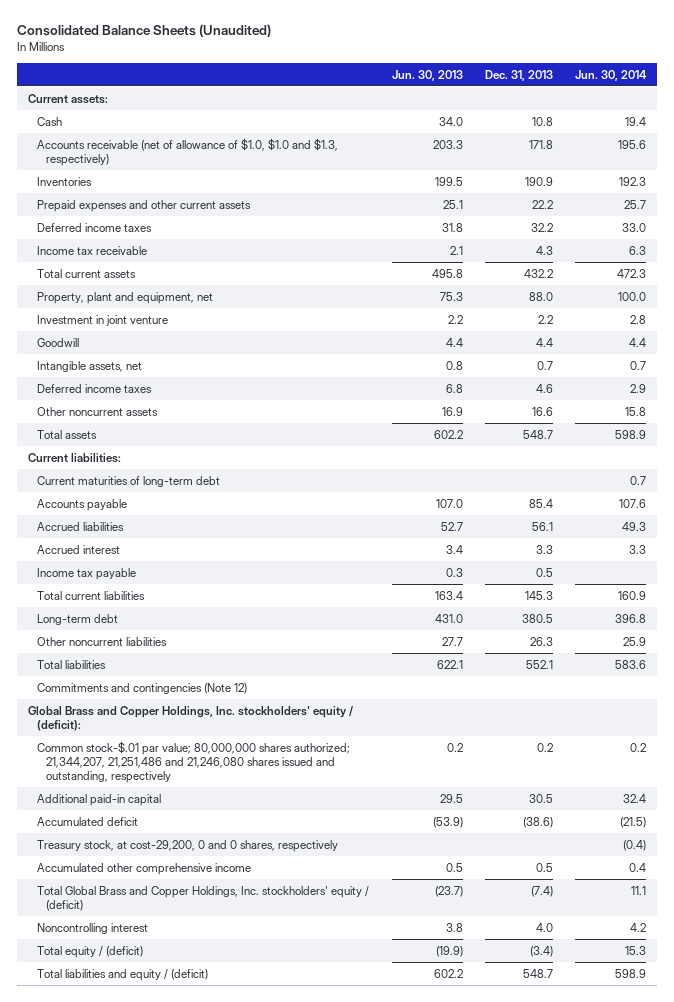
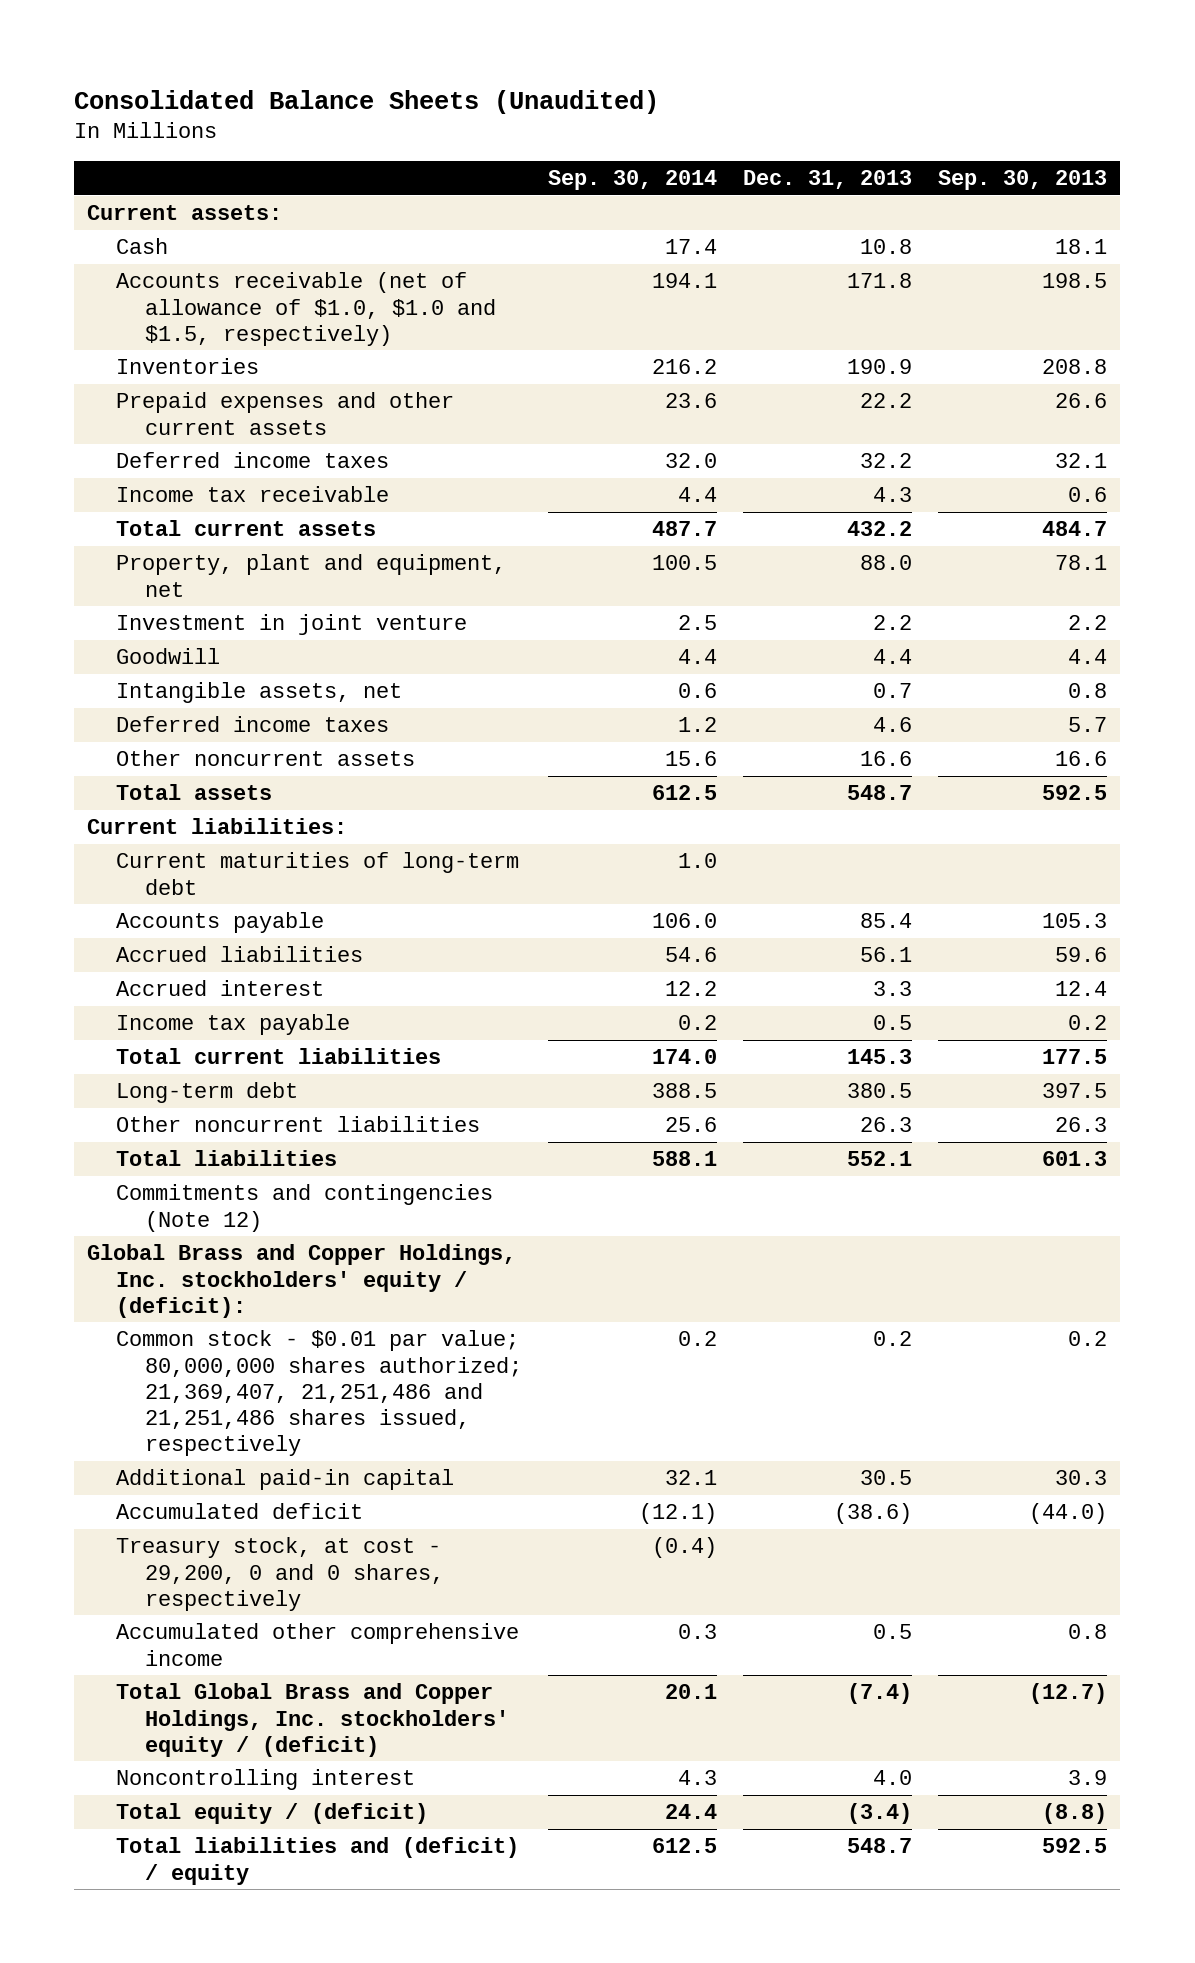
[391,69,463,81] Jun. 30, 2013 -> none
[575,69,648,81] Jun. 30, 2014 -> none
none -> [548,169,718,190] Sep. 30, 2014
none -> [938,169,1108,190] Sep. 30, 2013
[37,137,339,166] Accounts receivable (net of allowance of $1.0, $1.0 and $1.3, respectively) -> [116,272,497,346] Accounts receivable (net of allowance of $1.0, $1.0 and $1.5, respectively)
[37,740,351,784] Common stock-$.01 par value; 80,000,000 shares authorized; 21,344,207, 21,251,486 and 21,246,080 shares issued and outstanding, respectively -> [116,1330,523,1457] Common stock - $0.01 par value; 80,000,000 shares authorized; 21,369,407, 21,251,486 and 21,251,486 shares issued, respectively
[37,839,339,852] Treasury stock, at cost-29,200, 0 and 0 shares, respectively -> [116,1537,445,1611] Treasury stock, at cost - 29,200, 0 and 0 shares, respectively
[37,968,209,981] Total liabilities and equity / (deficit) -> [116,1837,520,1885] Total liabilities and (deficit) / equity

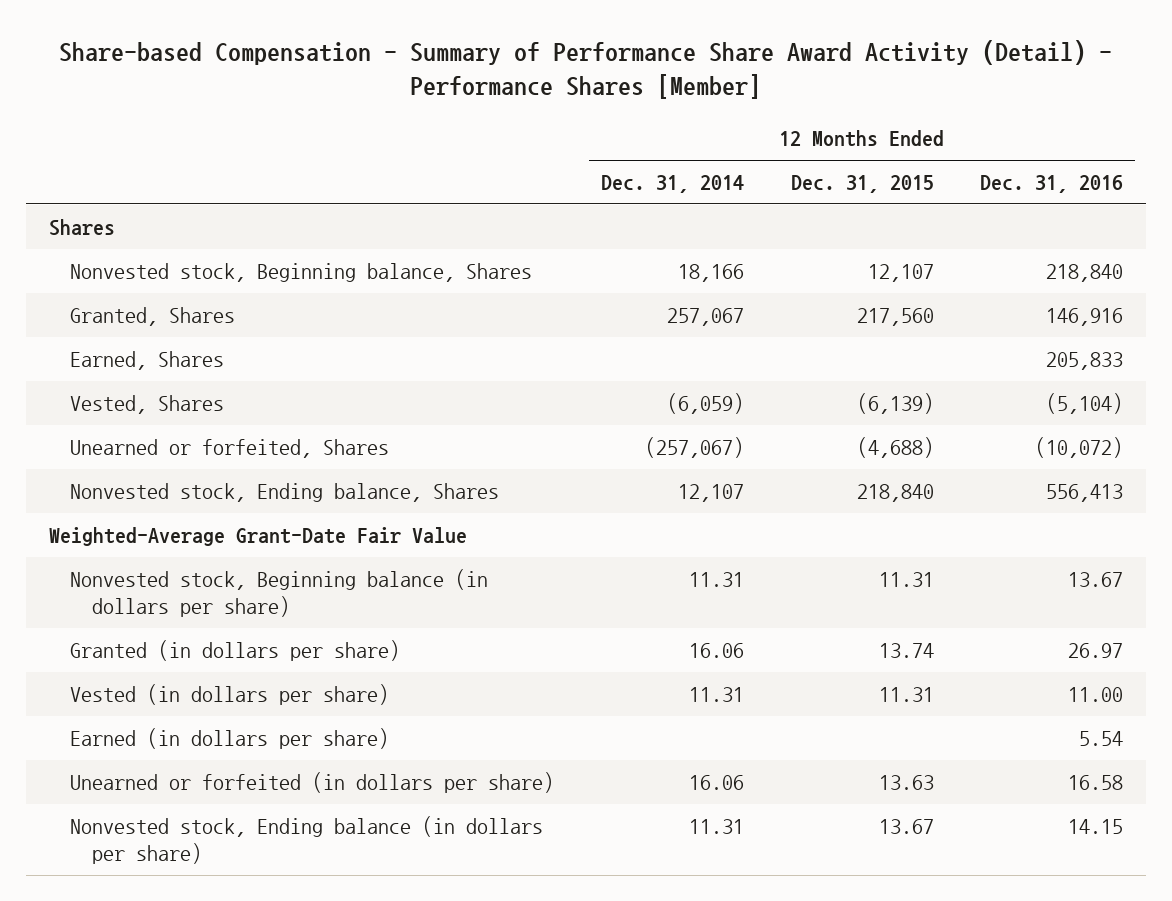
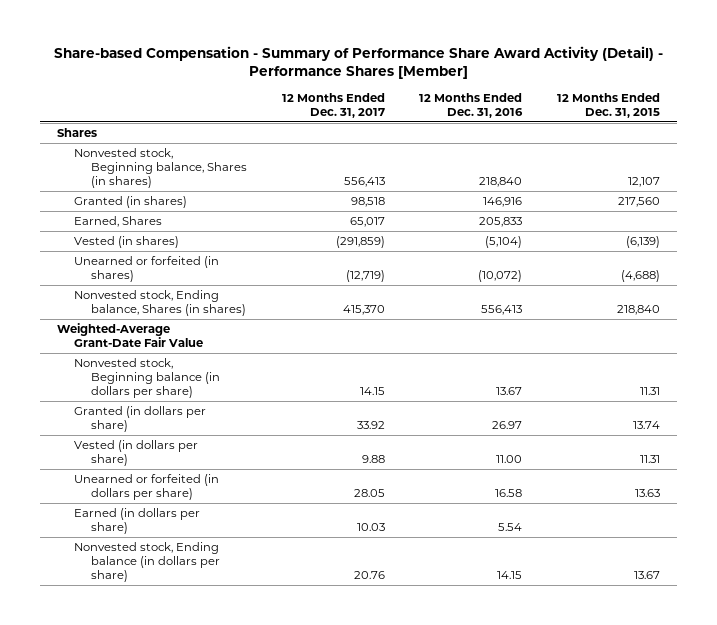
[600,174,744,193] Dec. 31, 2014 -> none
none -> [281,92,385,118] 12 Months Ended Dec. 31, 2017
[70,262,533,282] Nonvested stock, Beginning balance, Shares -> [73,148,247,189] Nonvested stock, Beginning balance, Shares (in shares)
[70,306,236,326] Granted, Shares -> [73,196,187,209] Granted (in shares)
[70,394,225,414] Vested, Shares -> [73,236,179,249] Vested (in shares)
[70,438,390,458] Unearned or forfeited, Shares -> [73,256,219,283] Unearned or forfeited (in shares)
[70,482,500,502] Nonvested stock, Ending balance, Shares -> [73,290,246,317] Nonvested stock, Ending balance, Shares (in shares)
[70,727,390,749] Earned (in dollars per share) -> [73,508,200,535] Earned (in dollars per share)

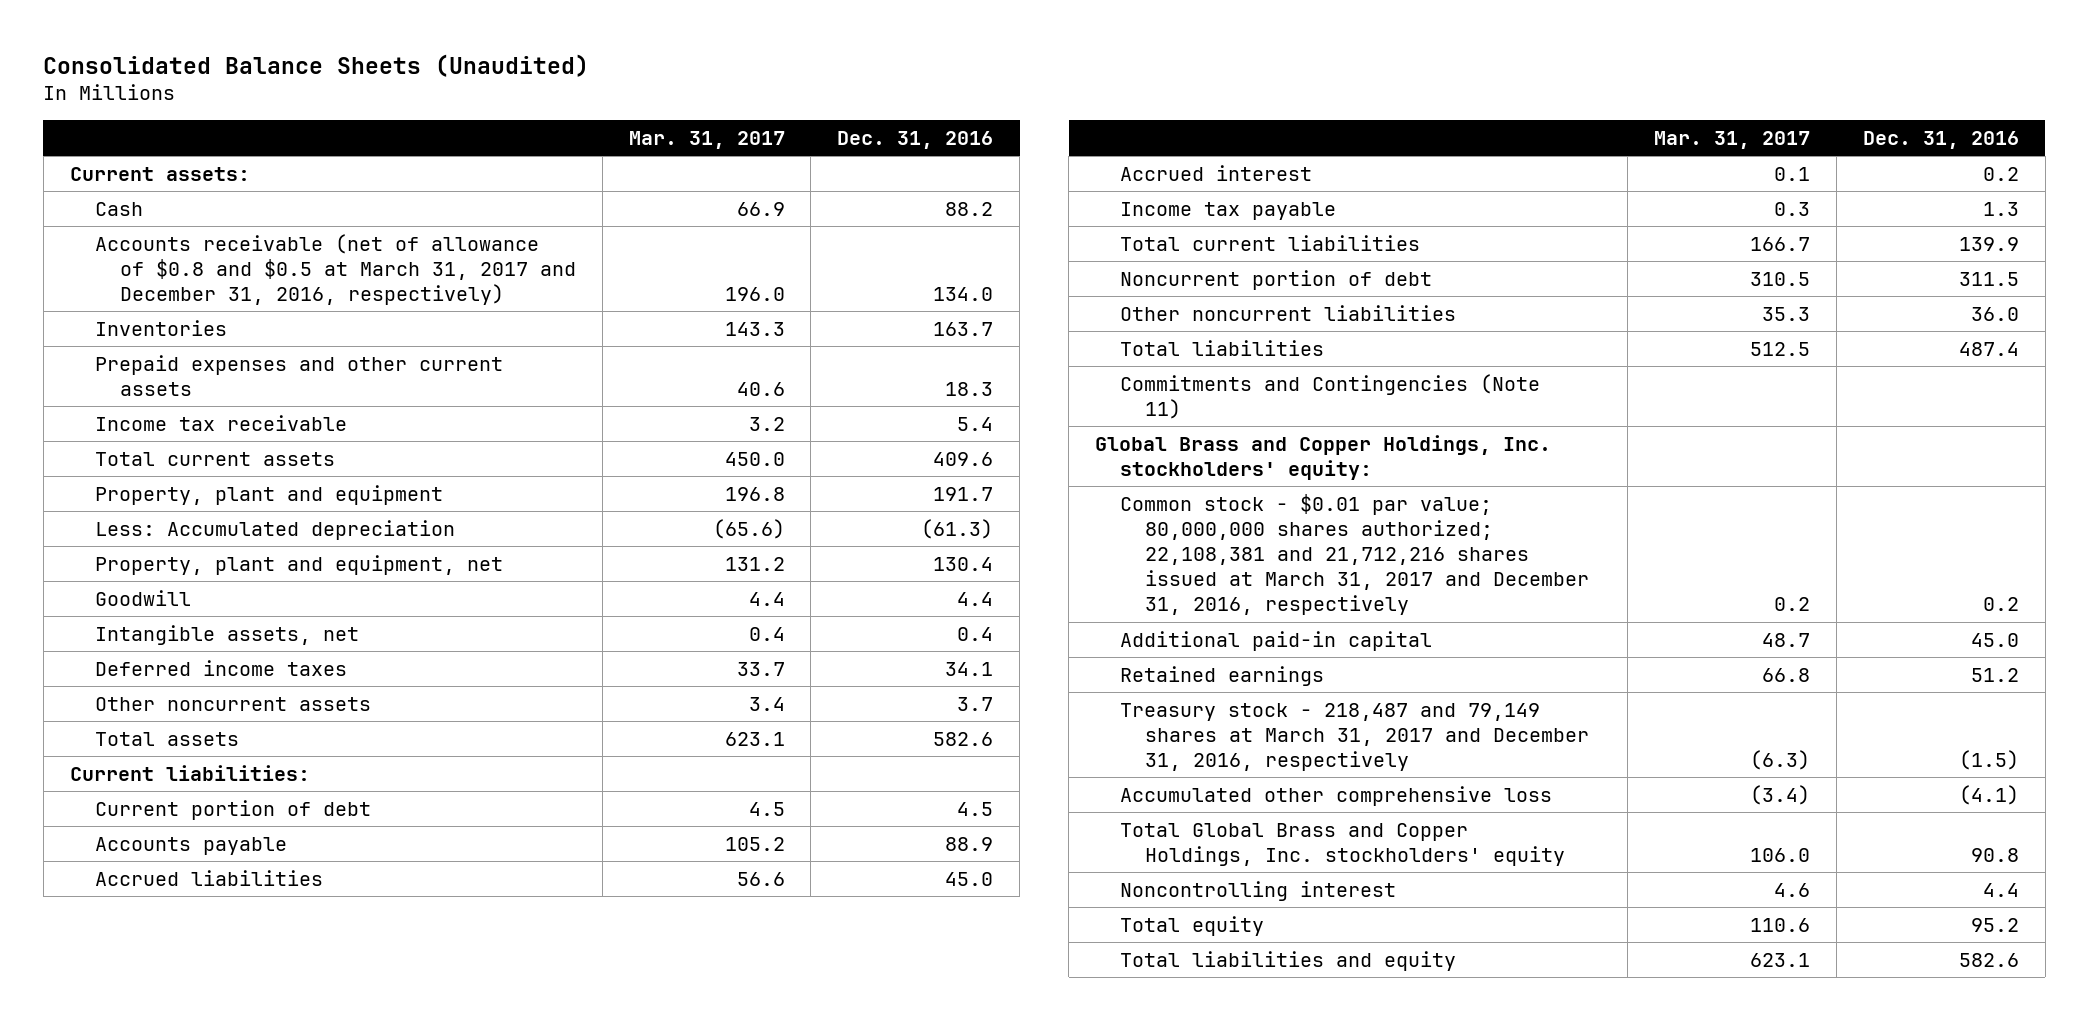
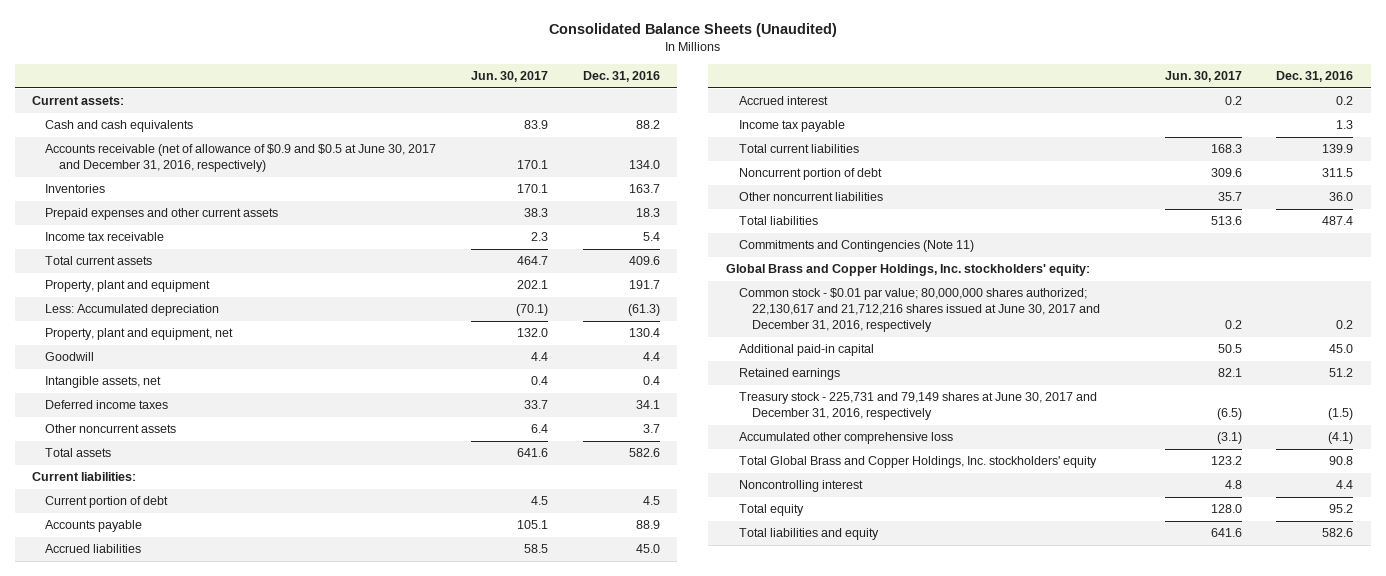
[628,130,785,149] Mar. 31, 2017 -> none
none -> [471,70,549,82] Jun. 30, 2017
[94,201,143,216] Cash -> [45,120,194,133] Cash and cash equivalents
[94,233,576,305] Accounts receivable (net of allowance of $0.8 and $0.5 at March 31, 2017 and December 31, 2016, respectively) -> [45,144,437,173] Accounts receivable (net of allowance of $0.9 and $0.5 at June 30, 2017 and December 31, 2016, respectively)
[1120,493,1590,616] Common stock - $0.01 par value; 80,000,000 shares authorized; 22,108,381 and 21,712,216 shares issued at March 31, 2017 and December 31, 2016, respectively -> [738,288,1100,333] Common stock - $0.01 par value; 80,000,000 shares authorized; 22,130,617 and 21,712,216 shares issued at June 30, 2017 and December 31, 2016, respectively
[1120,702,1590,771] Treasury stock - 218,487 and 79,149 shares at March 31, 2017 and December 31, 2016, respectively -> [738,392,1097,421] Treasury stock - 225,731 and 79,149 shares at June 30, 2017 and December 31, 2016, respectively

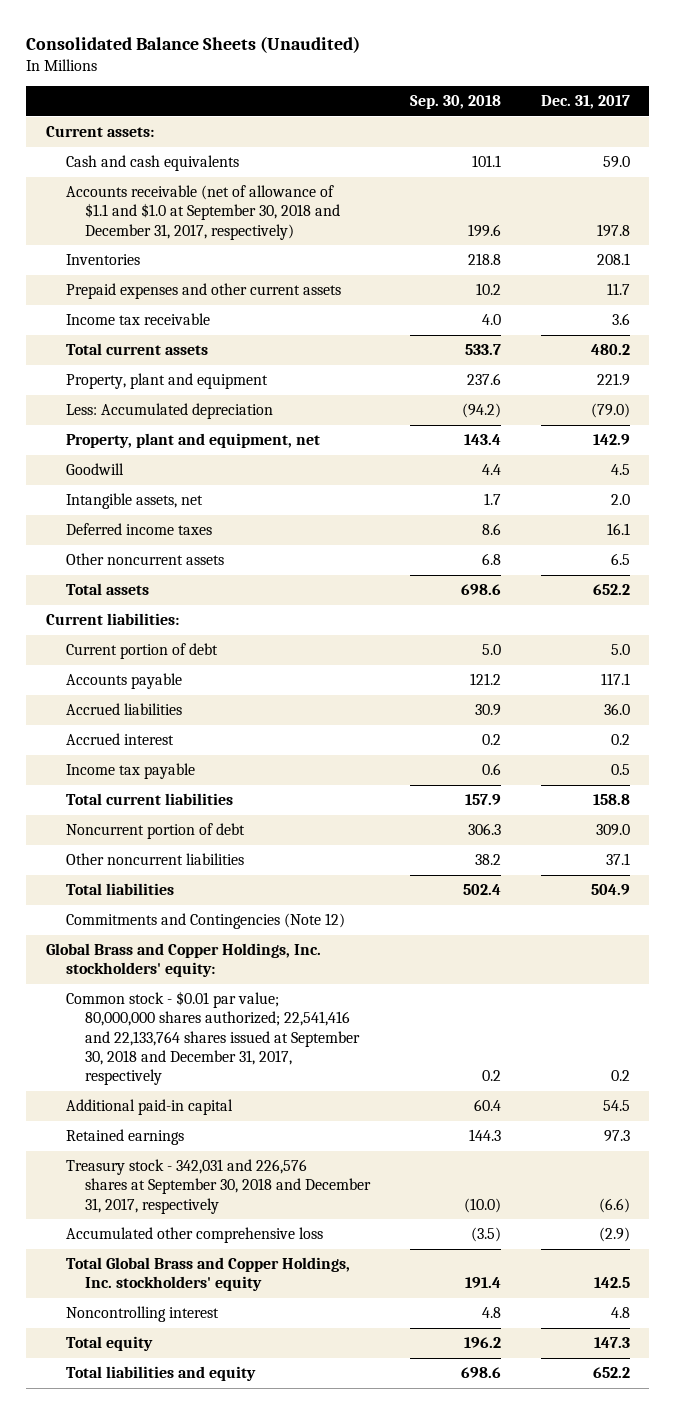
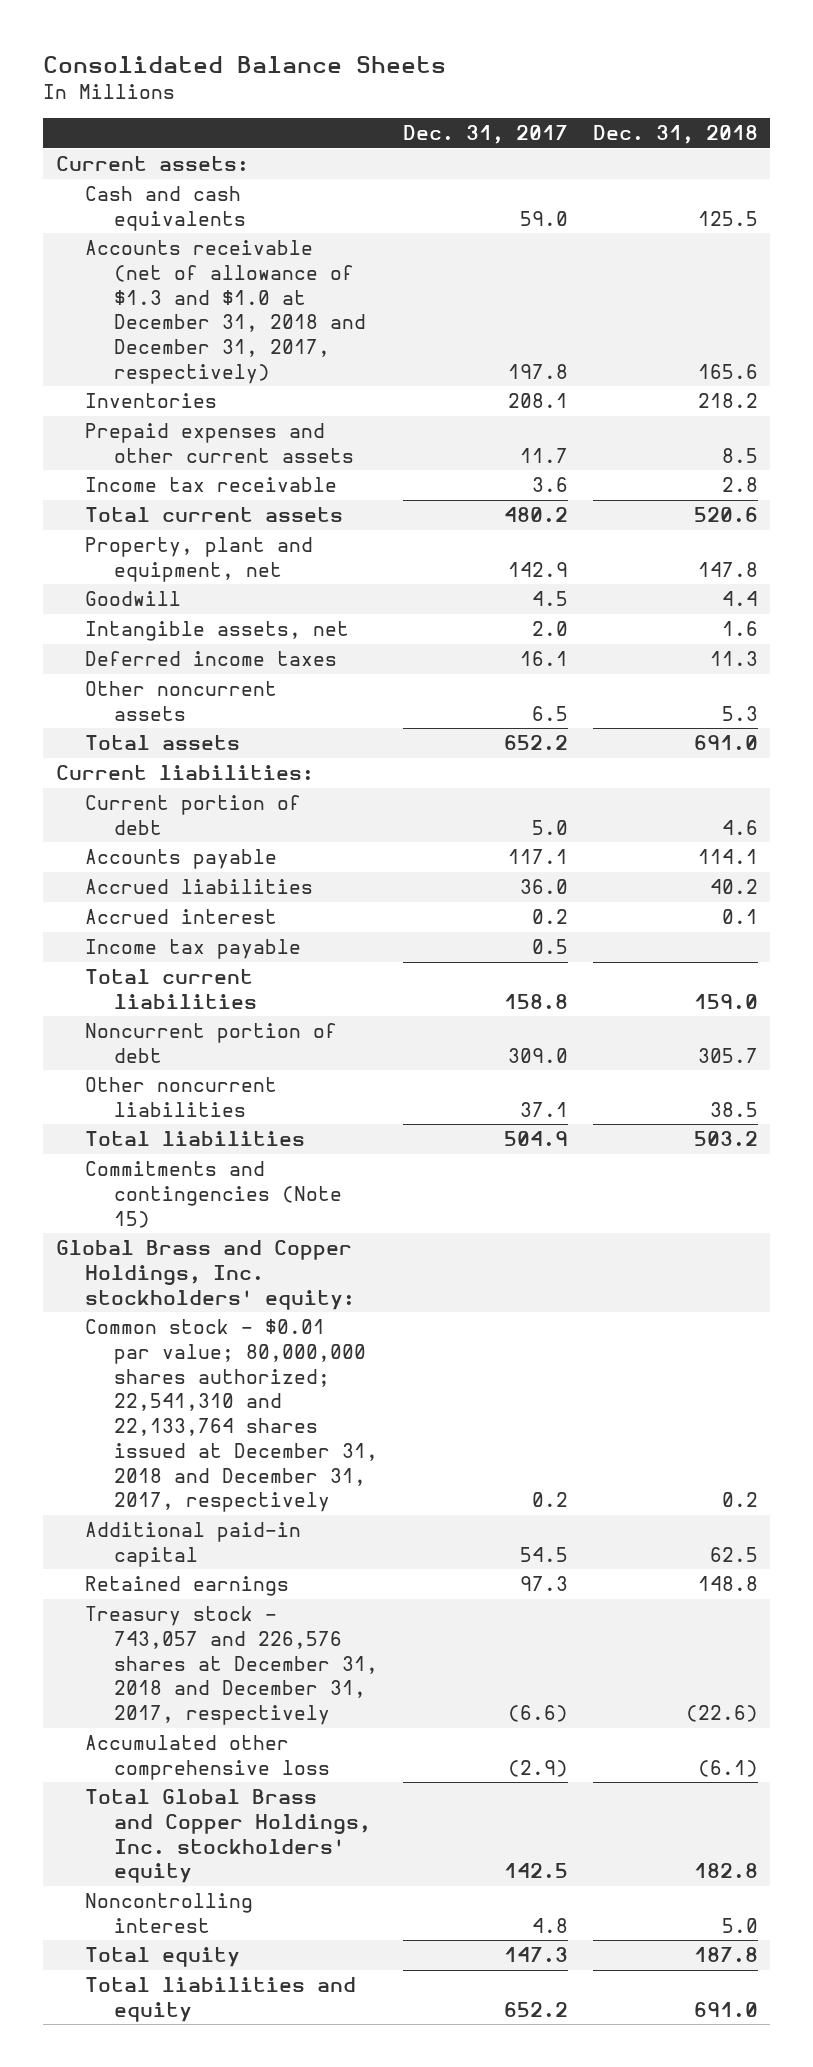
[26,36,361,54] Consolidated Balance Sheets (Unaudited) -> [43,56,447,74] Consolidated Balance Sheets
[410,95,502,110] Sep. 30, 2018 -> none
none -> [592,125,758,145] Dec. 31, 2018
[65,185,341,240] Accounts receivable (net of allowance of $1.1 and $1.0 at September 30, 2018 and December 31, 2017, respectively) -> [85,240,367,384] Accounts receivable (net of allowance of $1.3 and $1.0 at December 31, 2018 and December 31, 2017, respectively)
[65,373,268,390] Property, plant and equipment -> none
[65,403,273,420] Less: Accumulated depreciation -> none
[65,913,345,930] Commitments and Contingencies (Note 12) -> [85,1161,343,1228] Commitments and contingencies (Note 15)
[65,991,361,1086] Common stock - $0.01 par value; 80,000,000 shares authorized; 22,541,416 and 22,133,764 shares issued at September 30, 2018 and December 31, 2017, respectively -> [85,1319,379,1513] Common stock - $0.01 par value; 80,000,000 shares authorized; 22,541,310 and 22,133,764 shares issued at December 31, 2018 and December 31, 2017, respectively
[65,1159,372,1214] Treasury stock - 342,031 and 226,576 shares at September 30, 2018 and December 31, 2017, respectively -> [85,1606,379,1726] Treasury stock - 743,057 and 226,576 shares at December 31, 2018 and December 31, 2017, respectively

